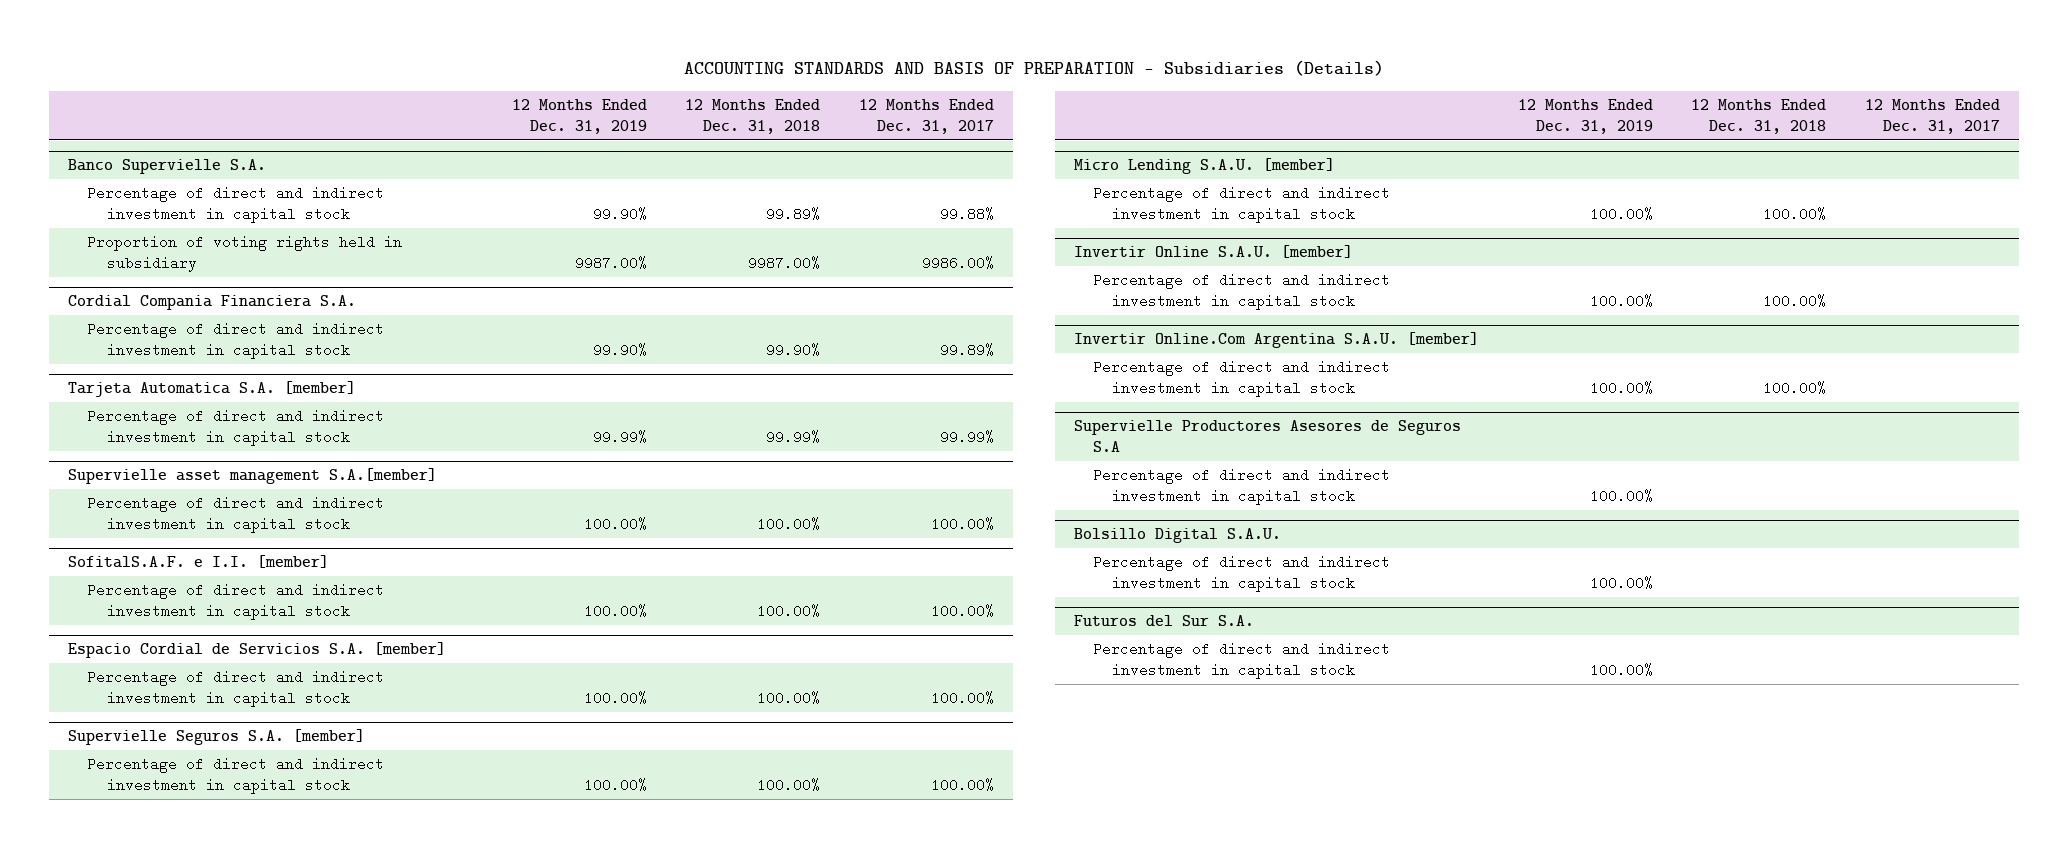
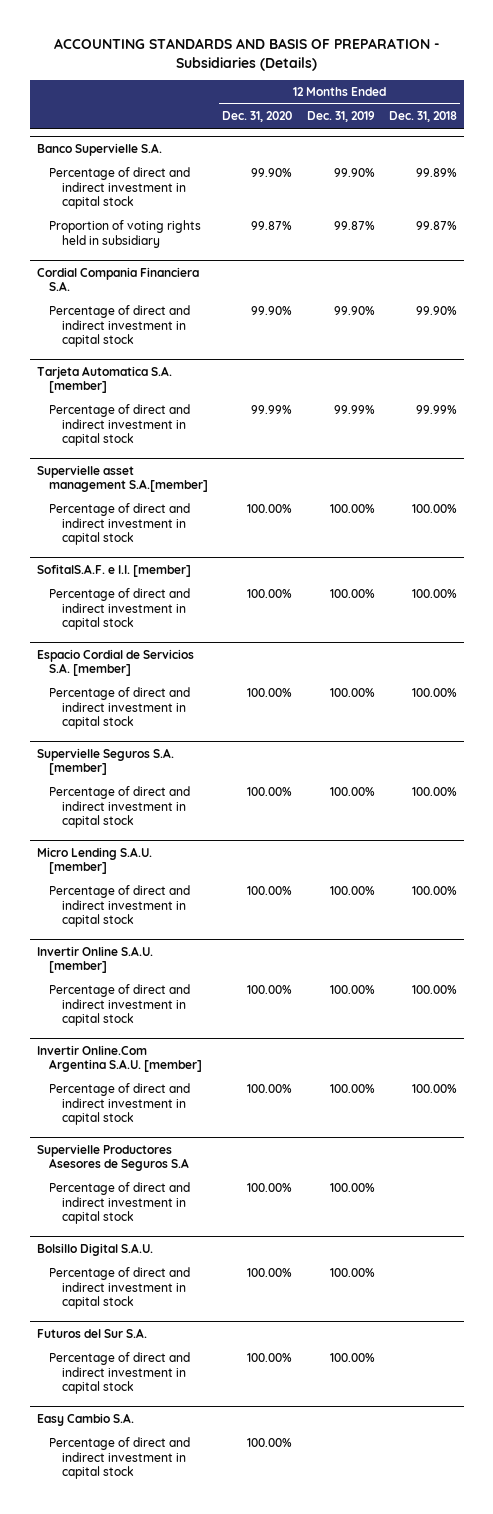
[859,98,995,134] 12 Months Ended Dec. 31, 2017 -> none
none -> [222,111,293,123] Dec. 31, 2020
[574,255,647,270] 9987.00% -> [333,221,375,231] 99.87%
[748,255,821,270] 9987.00% -> [415,221,457,231] 99.87%
none -> [36,1412,134,1426] Easy Cambio S.A.
none -> [49,1437,191,1480] Percentage of direct and indirect investment in capital stock

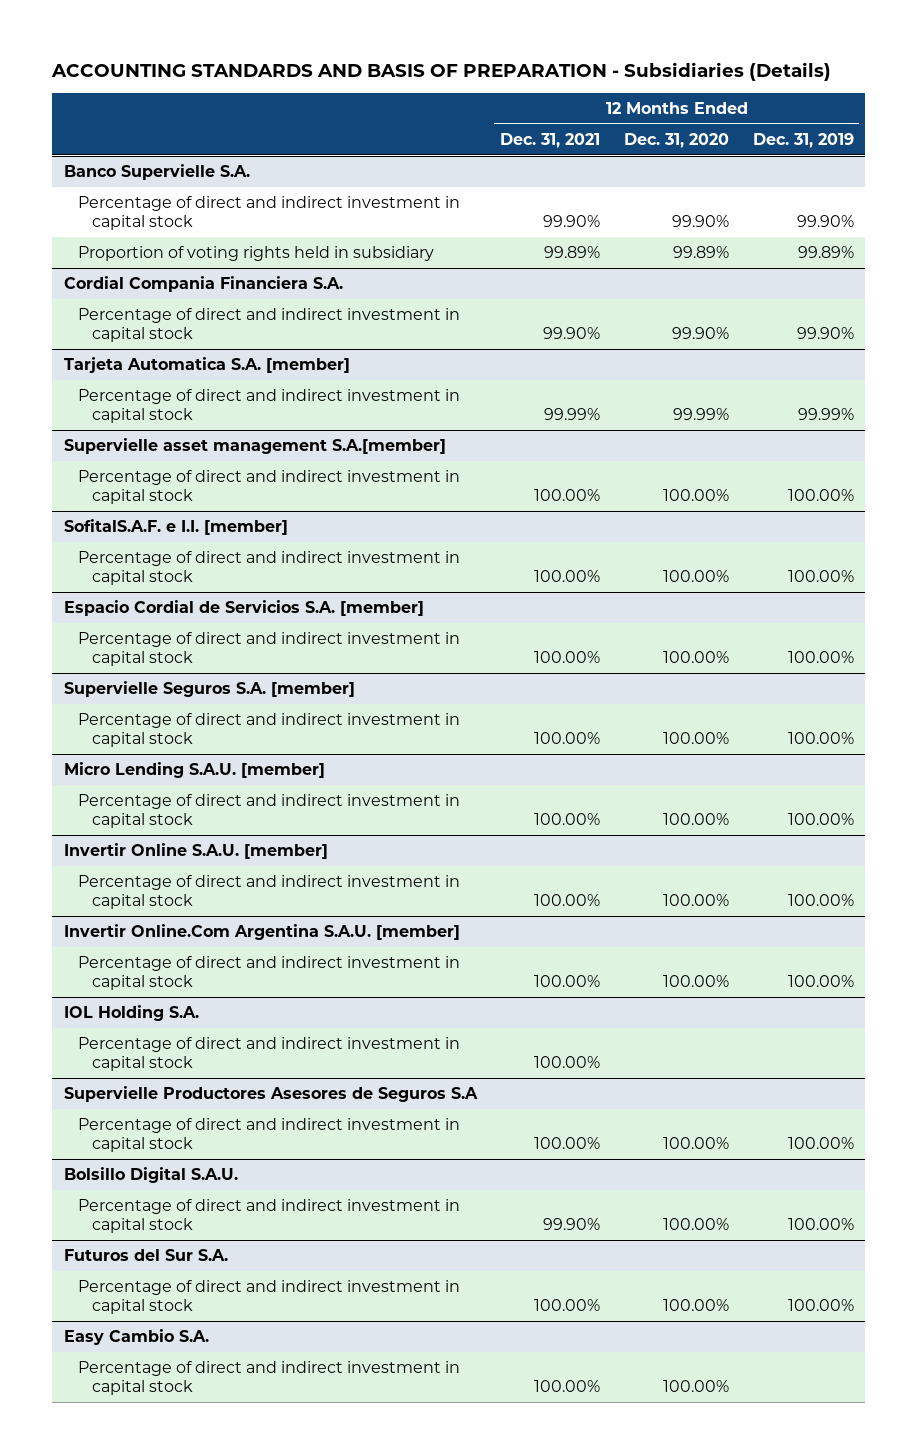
[388,111,457,123] Dec. 31, 2018 -> none
none -> [500,132,601,148] Dec. 31, 2021
[251,221,293,231] 99.87% -> [672,246,729,259] 99.89%
[333,221,375,231] 99.87% -> [797,246,854,259] 99.89%
none -> [63,1005,199,1022] IOL Holding S.A.
none -> [77,1037,460,1071] Percentage of direct and indirect investment in capital stock

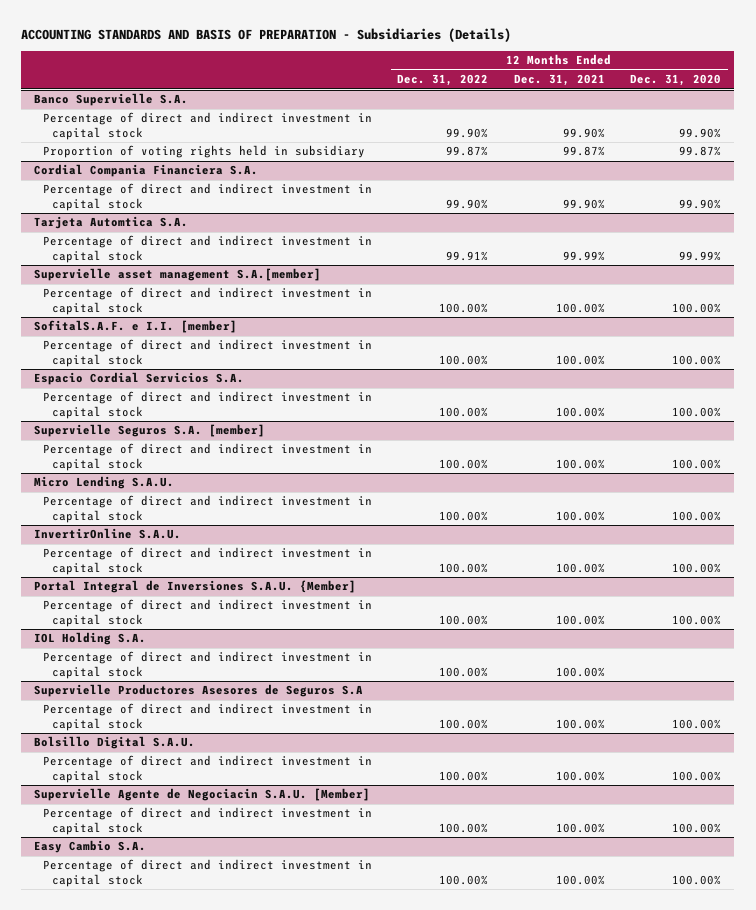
[752,132,854,148] Dec. 31, 2019 -> none
none -> [397,74,489,87] Dec. 31, 2022
[544,246,601,259] 99.89% -> [562,146,605,157] 99.87%
[672,246,729,259] 99.89% -> [679,146,722,157] 99.87%
[63,357,350,374] Tarjeta Automatica S.A. [member] -> [34,216,189,230] Tarjeta Automtica S.A.
[63,600,424,617] Espacio Cordial de Servicios S.A. [member] -> [34,372,245,386] Espacio Cordial Servicios S.A.
[63,762,325,779] Micro Lending S.A.U. [member] -> [34,476,175,490] Micro Lending S.A.U.
[63,843,328,860] Invertir Online S.A.U. [member] -> [34,528,182,540] InvertirOnline S.A.U.
[63,924,460,941] Invertir Online.Com Argentina S.A.U. [member] -> none
none -> [34,580,357,594] Portal Integral de Inversiones S.A.U. {Member]
[77,1199,460,1233] Percentage of direct and indirect investment in capital stock -> none
[63,1249,228,1262] Futuros del Sur S.A. -> none
none -> [34,788,371,802] Supervielle Agente de Negociacin S.A.U. [Member]
none -> [43,807,373,835] Percentage of direct and indirect investment in capital stock

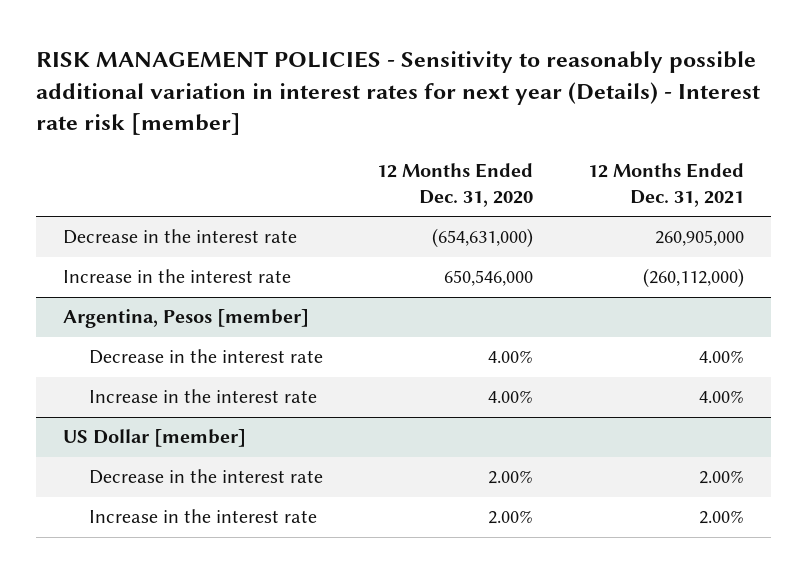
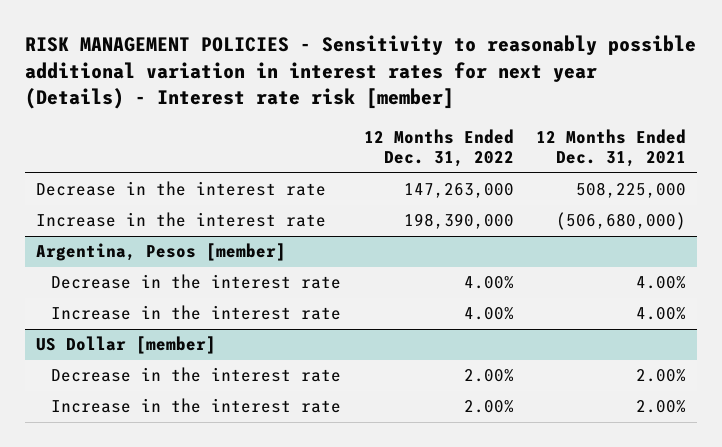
[377,162,534,207] 12 Months Ended Dec. 31, 2020 -> none
none -> [363,128,514,168] 12 Months Ended Dec. 31, 2022
[654,230,744,247] 260,905,000 -> [576,182,687,199] 508,225,000
[642,268,744,289] (260,112,000) -> [556,212,687,231] (506,680,000)

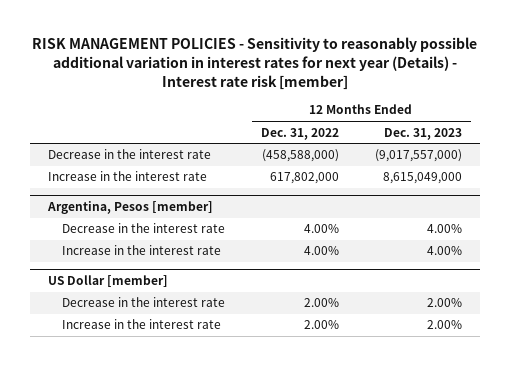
[536,128,687,168] 12 Months Ended Dec. 31, 2021 -> none
none -> [383,127,462,140] Dec. 31, 2023
[403,183,514,199] 147,263,000 -> [261,149,339,163] (458,588,000)
[403,213,514,230] 198,390,000 -> [269,172,339,185] 617,802,000

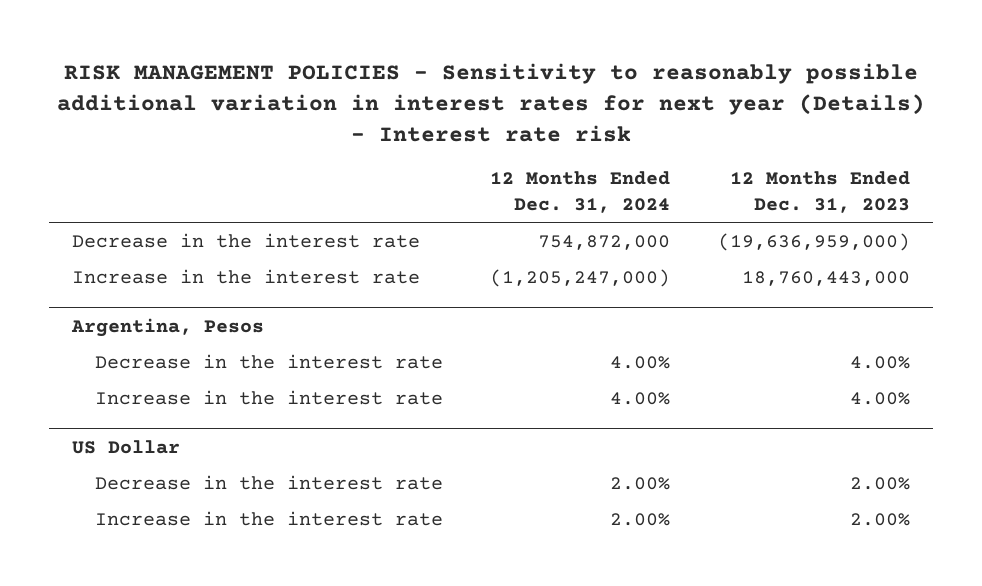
[32,37,478,90] RISK MANAGEMENT POLICIES - Sensitivity to reasonably possible additional variation in interest rates for next year (Details) - Interest rate risk [member] -> [56,63,925,142] RISK MANAGEMENT POLICIES - Sensitivity to reasonably possible additional variation in interest rates for next year (Details) - Interest rate risk
[260,127,339,140] Dec. 31, 2022 -> none
none -> [490,171,671,214] 12 Months Ended Dec. 31, 2024
[374,149,462,163] (9,017,557,000) -> [717,232,910,251] (19,636,959,000)
[382,172,462,185] 8,615,049,000 -> [741,270,910,286] 18,760,443,000
[47,201,214,215] Argentina, Pesos [member] -> [71,317,265,337] Argentina, Pesos
[48,275,169,288] US Dollar [member] -> [72,439,181,454] US Dollar

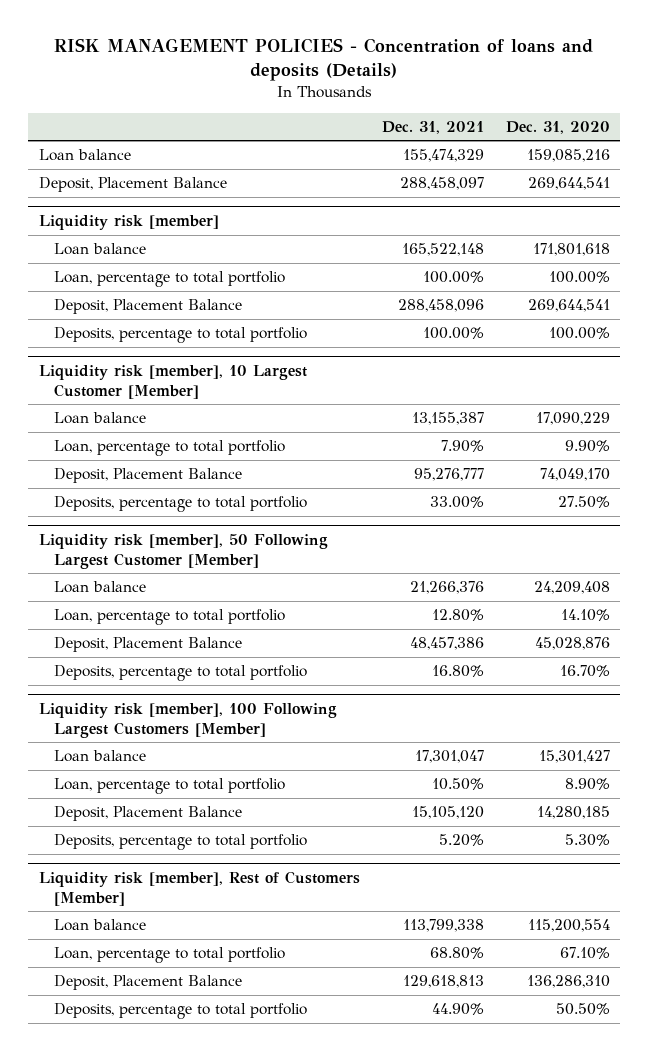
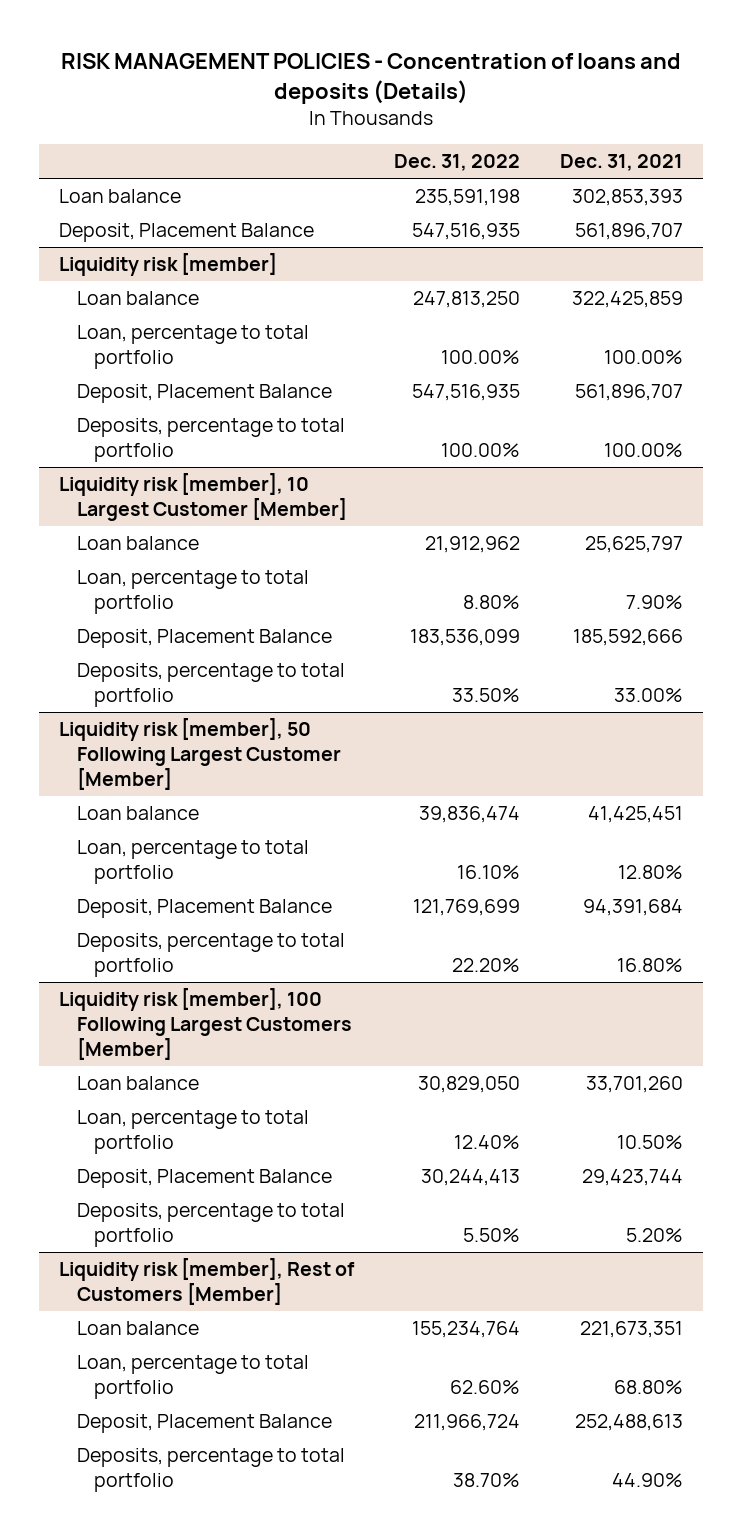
[505,120,610,134] Dec. 31, 2020 -> none
none -> [394,154,521,172] Dec. 31, 2022
[402,149,484,163] 155,474,329 -> [572,189,684,207] 302,853,393
[399,177,484,191] 288,458,097 -> [575,223,684,241] 561,896,707
[401,243,484,257] 165,522,148 -> [572,291,684,309] 322,425,859
[397,299,484,313] 288,458,096 -> [575,384,684,402] 561,896,707
[411,412,484,426] 13,155,387 -> [585,536,684,554] 25,625,797
[413,468,484,482] 95,276,777 -> [573,629,684,647] 185,592,666
[409,581,484,595] 21,266,376 -> [588,806,684,824] 41,425,451
[409,637,484,651] 48,457,386 -> [583,899,684,917] 94,391,684
[414,750,484,764] 17,301,047 -> [586,1076,684,1094] 33,701,260
[411,806,484,820] 15,105,120 -> [582,1169,684,1187] 29,423,744
[402,919,484,933] 113,799,338 -> [580,1321,684,1339] 221,673,351
[402,975,484,989] 129,618,813 -> [575,1414,684,1432] 252,488,613

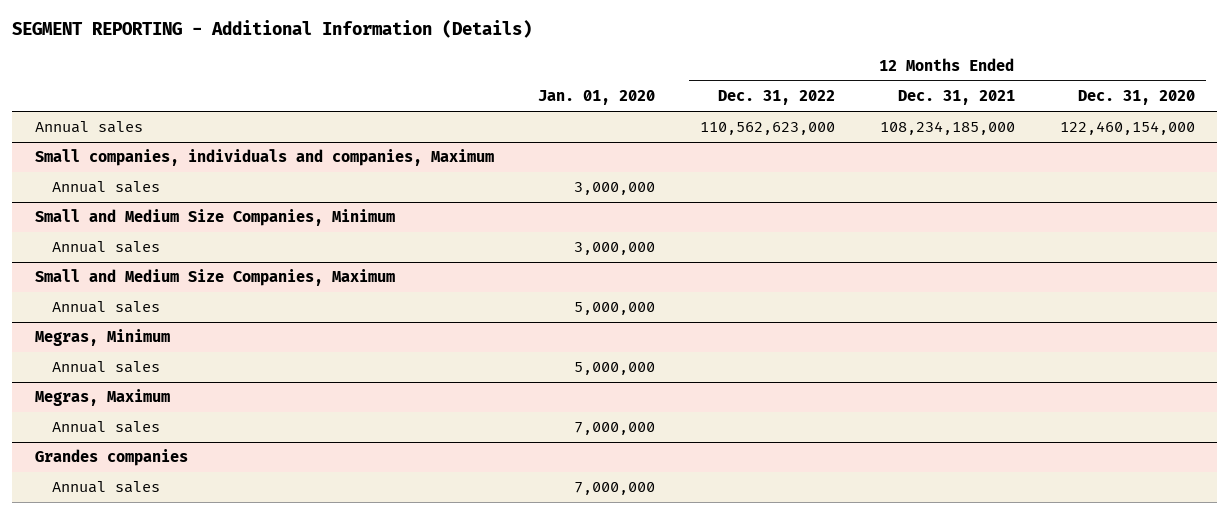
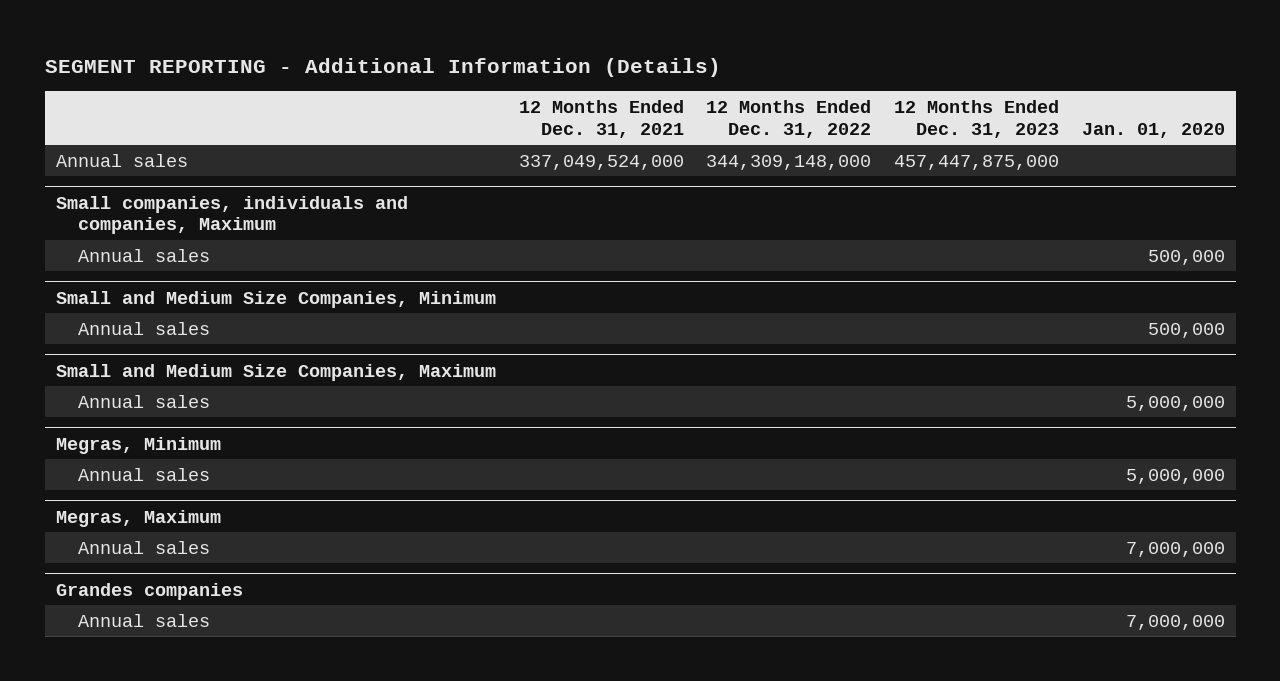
[1077,90,1195,106] Dec. 31, 2020 -> none
none -> [893,100,1059,138] 12 Months Ended Dec. 31, 2023
[700,122,836,136] 110,562,623,000 -> [706,154,872,170] 344,309,148,000
[879,121,1015,136] 108,234,185,000 -> [518,154,684,170] 337,049,524,000
[574,182,656,196] 3,000,000 -> [1147,249,1225,265] 500,000
[574,242,656,256] 3,000,000 -> [1147,322,1225,338] 500,000

